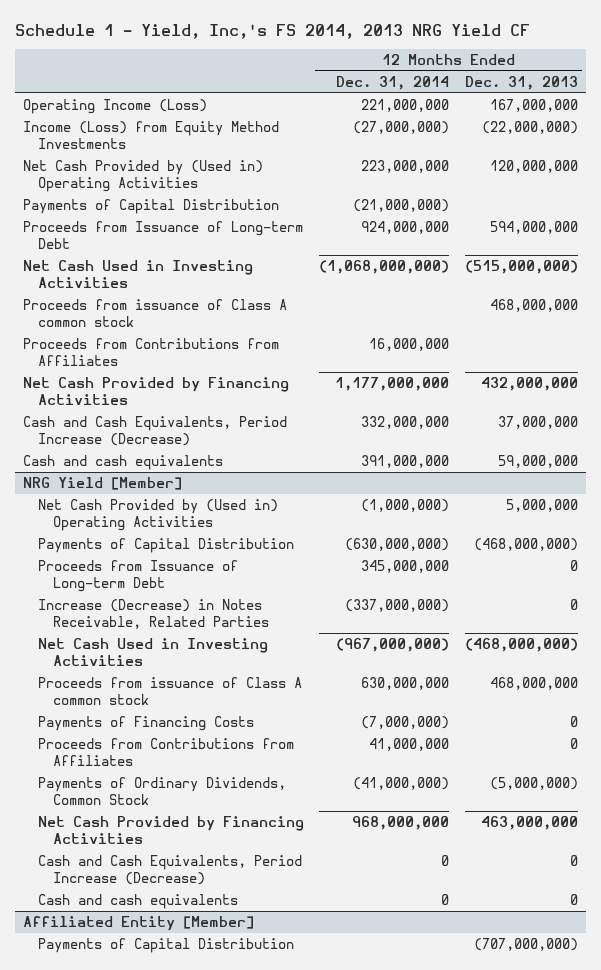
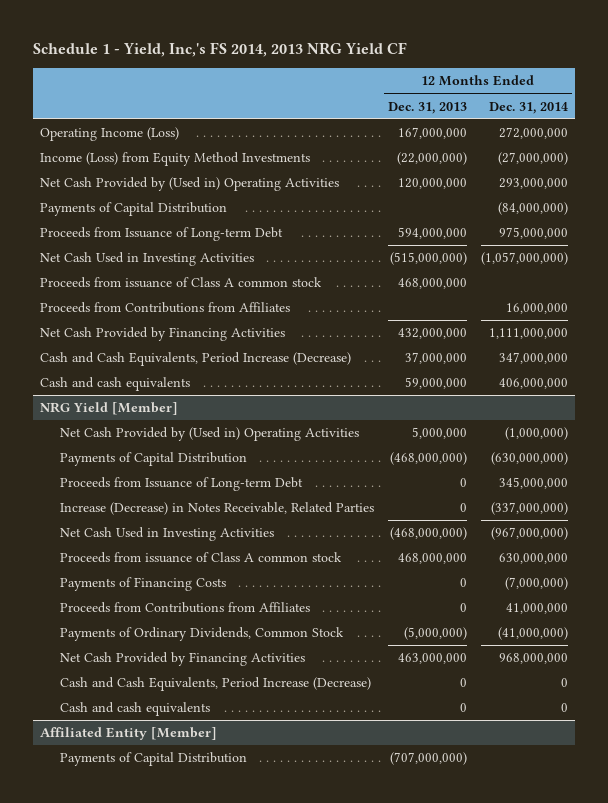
[361,99,450,113] 221,000,000 -> [499,127,569,140] 272,000,000
[361,160,450,174] 223,000,000 -> [499,178,569,190] 293,000,000
[353,199,450,213] (21,000,000) -> [498,202,569,216] (84,000,000)
[361,221,450,235] 924,000,000 -> [499,227,569,240] 975,000,000
[319,260,450,275] (1,068,000,000) -> [481,252,569,266] (1,057,000,000)
[335,377,450,392] 1,177,000,000 -> [489,328,569,340] 1,111,000,000
[361,416,450,430] 332,000,000 -> [499,352,569,365] 347,000,000
[361,455,450,469] 391,000,000 -> [499,378,569,390] 406,000,000

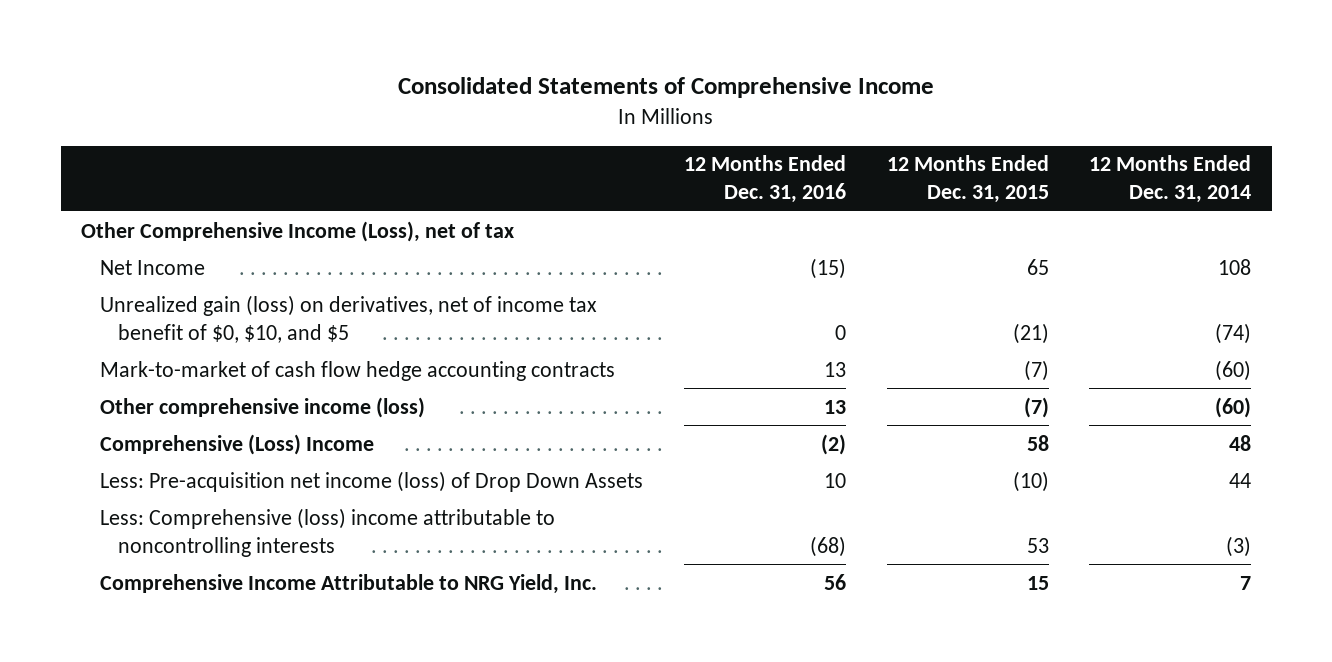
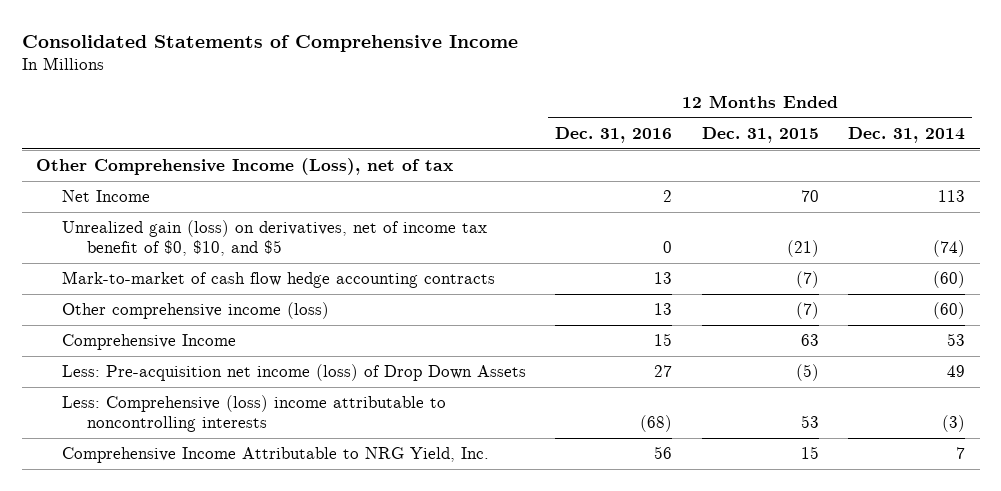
[809,257,846,279] (15) -> [663,190,673,203] 2
[1026,258,1049,275] 65 -> [800,190,819,203] 70
[1218,258,1252,275] 108 -> [937,190,965,203] 113
[99,433,374,455] Comprehensive (Loss) Income -> [61,334,236,351] Comprehensive Income
[820,433,846,455] (2) -> [654,333,673,347] 15
[1026,434,1049,451] 58 -> [800,334,819,347] 63
[1229,434,1252,451] 48 -> [946,333,965,347] 53
[823,472,846,488] 10 -> [654,365,673,378] 27
[1012,470,1049,492] (10) -> [795,364,819,382] (5)
[1229,472,1252,488] 44 -> [946,365,965,378] 49

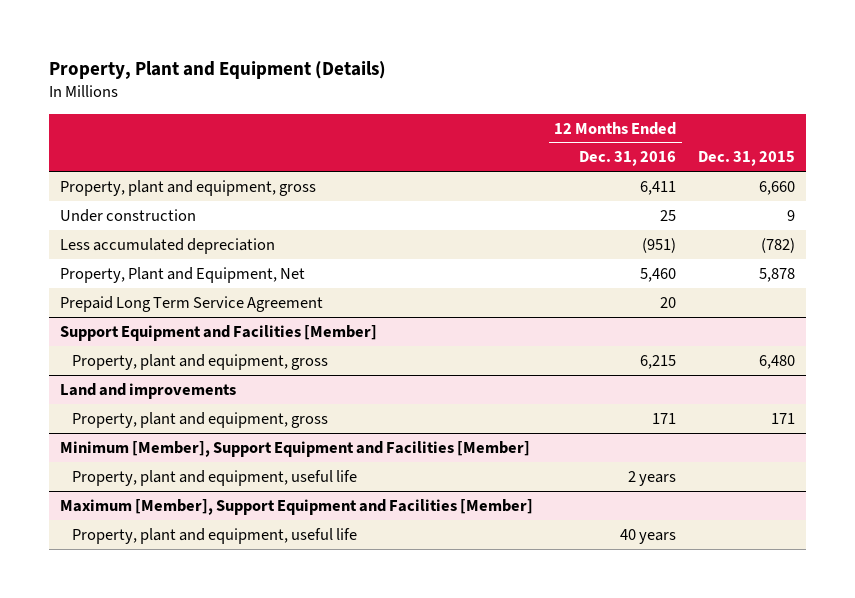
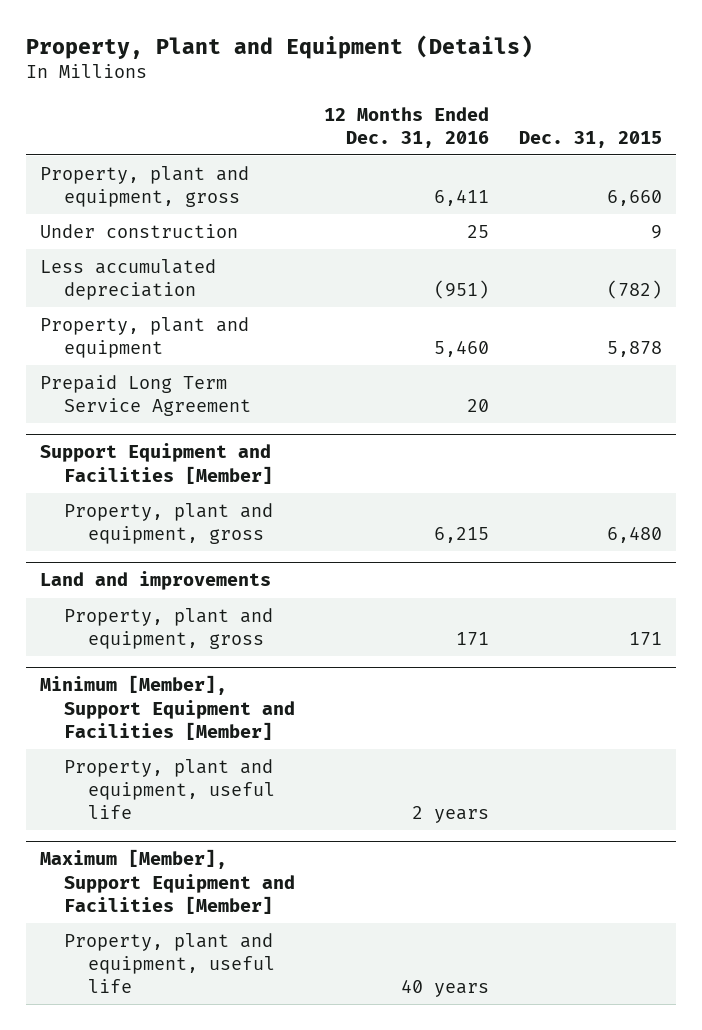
[59,266,305,283] Property, Plant and Equipment, Net -> [40,316,250,359] Property, plant and equipment

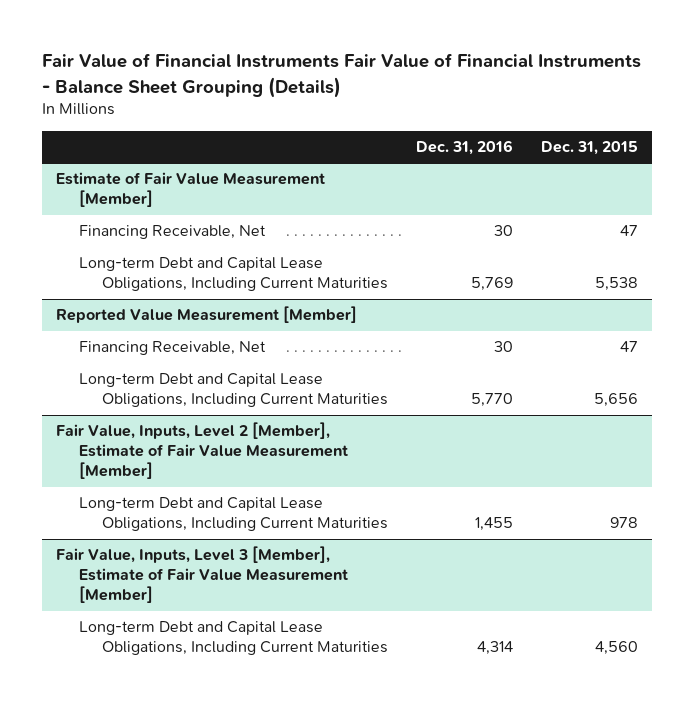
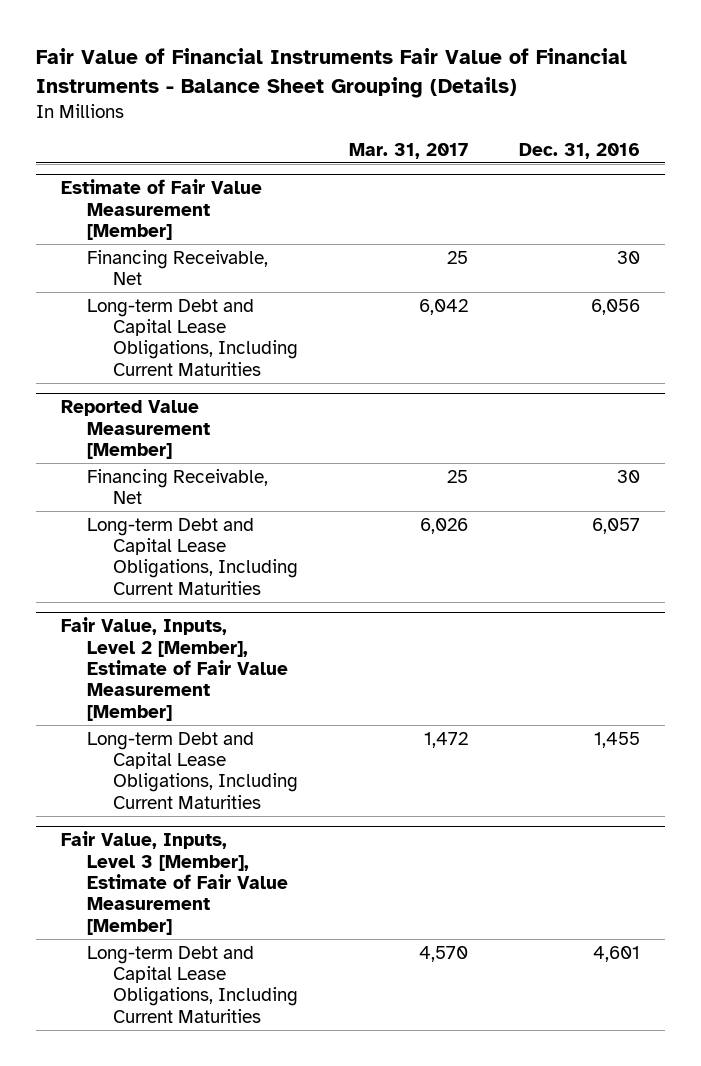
[540,141,638,156] Dec. 31, 2015 -> none
none -> [348,142,468,159] Mar. 31, 2017
[470,277,513,292] 5,769 -> [590,298,640,315] 6,056
[470,393,513,408] 5,770 -> [591,517,640,534] 6,057
[476,641,513,656] 4,314 -> [592,945,640,962] 4,601

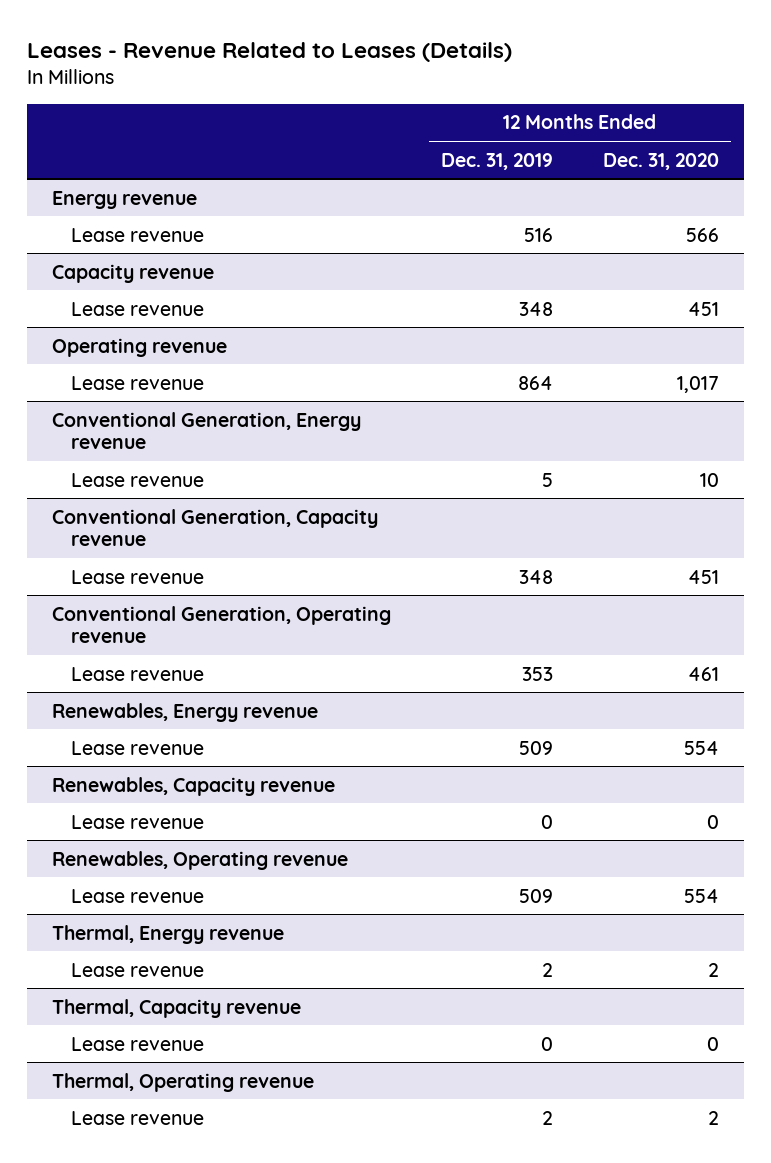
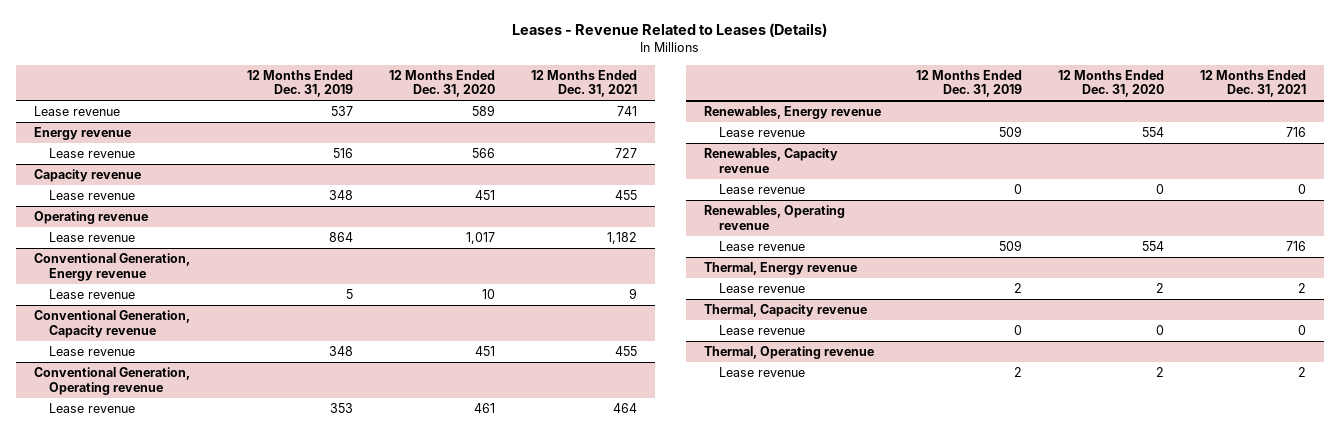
none -> [530,69,637,98] 12 Months Ended Dec. 31, 2021
none -> [34,106,121,117] Lease revenue

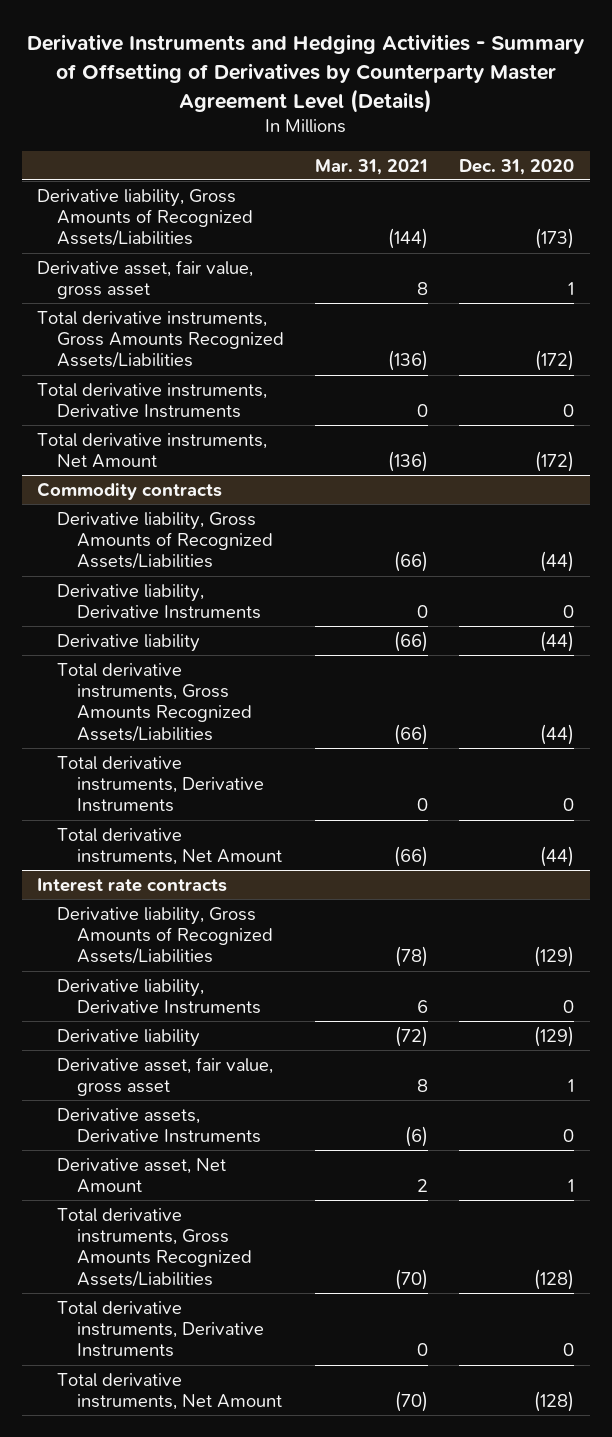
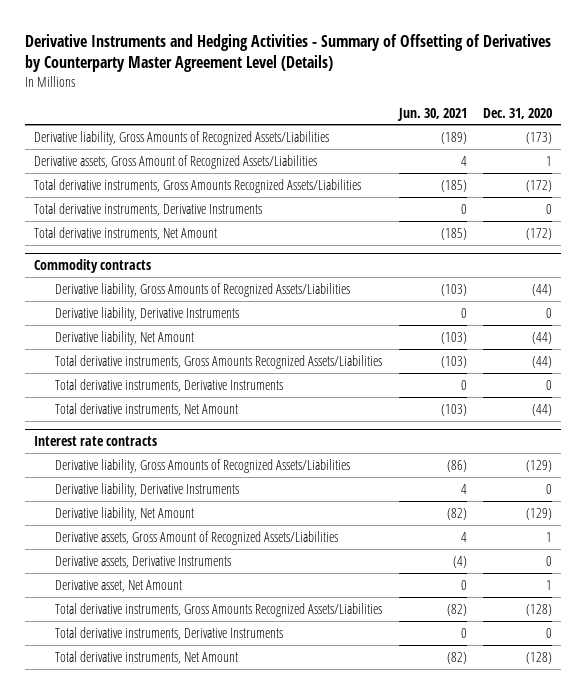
[315,158,429,175] Mar. 31, 2021 -> none
none -> [396,107,467,121] Jun. 30, 2021
[37,259,254,300] Derivative asset, fair value, gross asset -> [33,154,317,169] Derivative assets, Gross Amount of Recognized Assets/Liabilities
[57,633,201,652] Derivative liability -> [55,330,195,345] Derivative liability, Net Amount
[57,1028,201,1047] Derivative liability -> [55,506,195,521] Derivative liability, Net Amount
[57,1056,274,1097] Derivative asset, fair value, gross asset -> [55,530,339,545] Derivative assets, Gross Amount of Recognized Assets/Liabilities

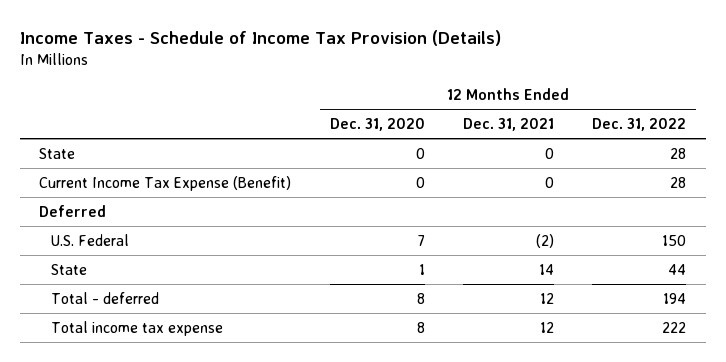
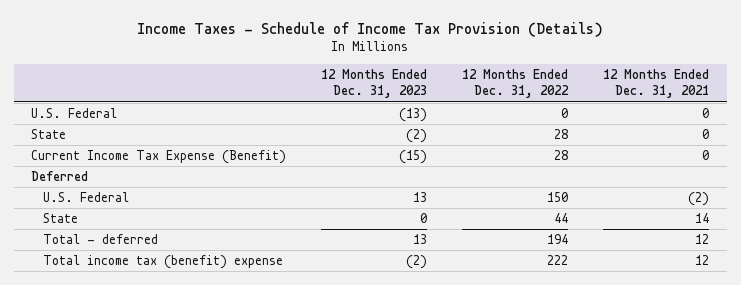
[329,117,425,131] Dec. 31, 2020 -> none
none -> [321,69,428,99] 12 Months Ended Dec. 31, 2023
none -> [31,108,118,119] U.S. Federal
[51,320,224,336] Total income tax expense -> [42,255,283,270] Total income tax (benefit) expense

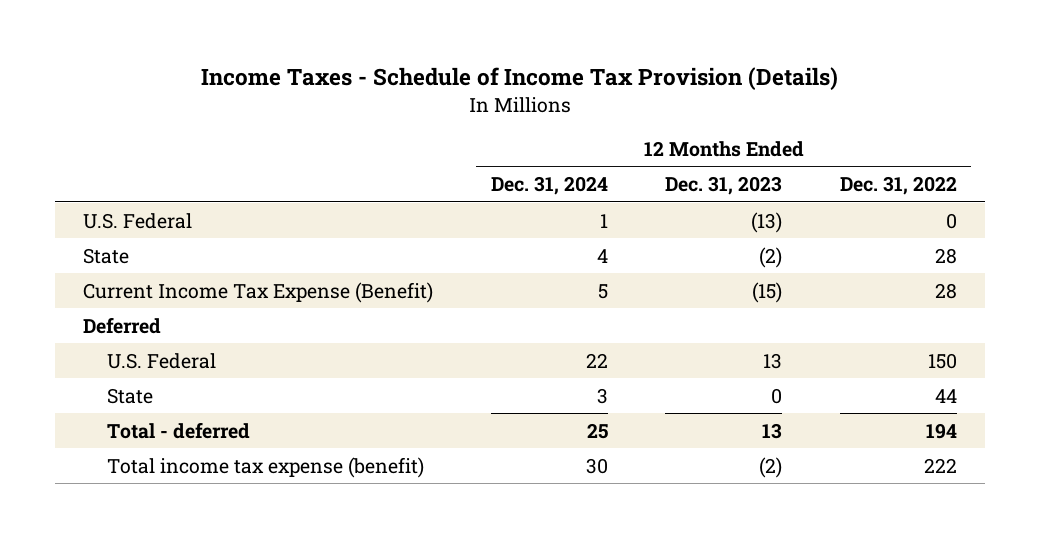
[603,69,710,99] 12 Months Ended Dec. 31, 2021 -> none
none -> [490,176,608,196] Dec. 31, 2024
[42,255,283,270] Total income tax (benefit) expense -> [107,456,425,478] Total income tax expense (benefit)

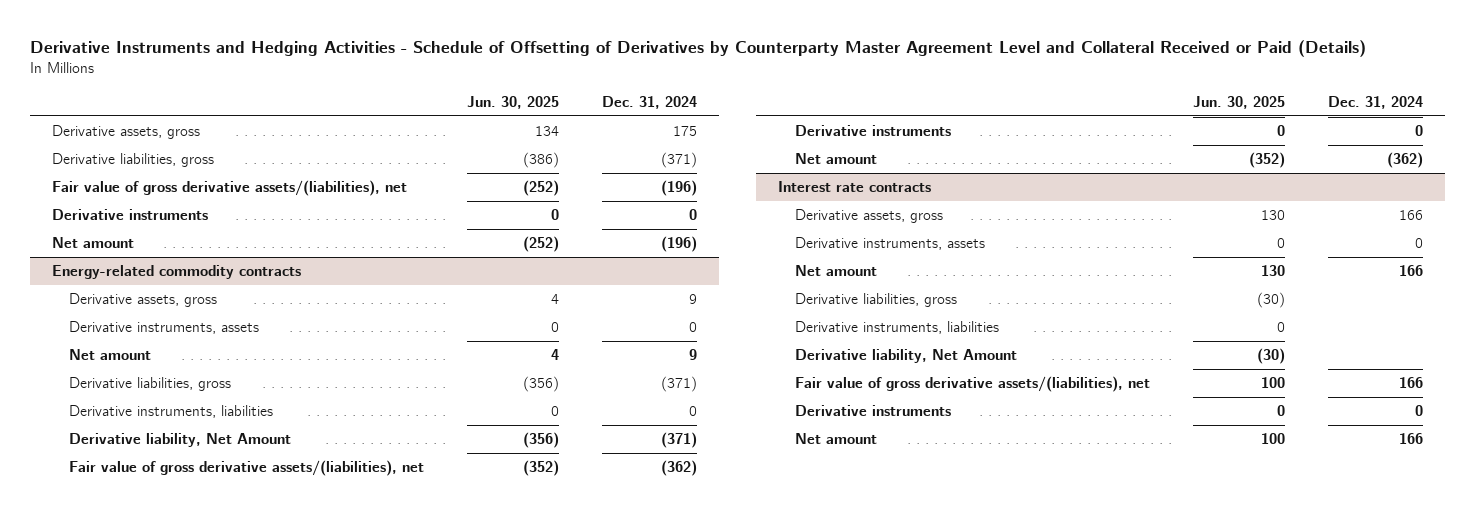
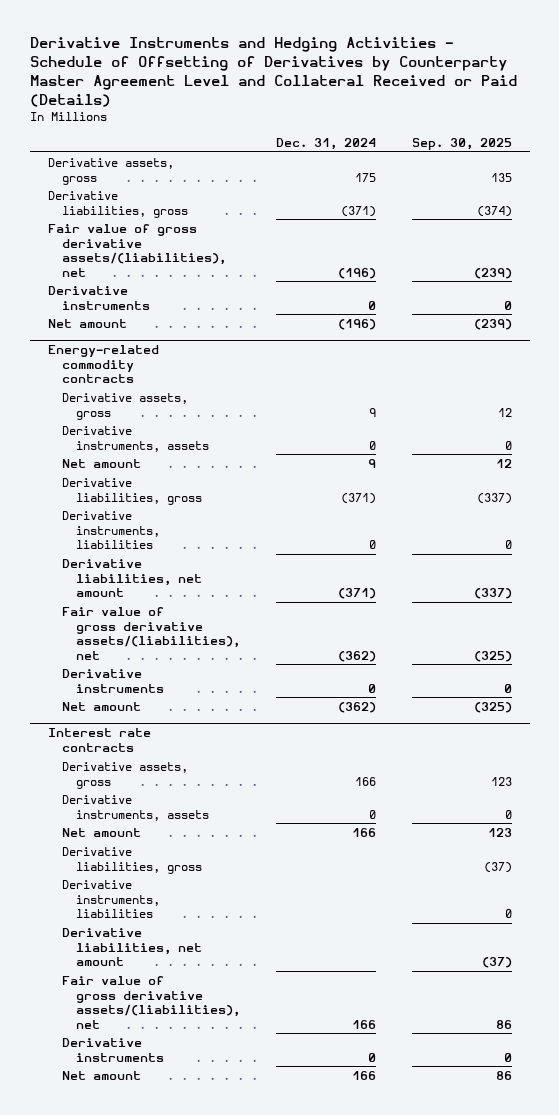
[467,96,560,110] Jun. 30, 2025 -> none
none -> [411,138,512,151] Sep. 30, 2025
[69,432,292,447] Derivative liability, Net Amount -> [61,559,202,598] Derivative liabilities, net amount
[795,348,1018,363] Derivative liability, Net Amount -> [61,928,202,967] Derivative liabilities, net amount

